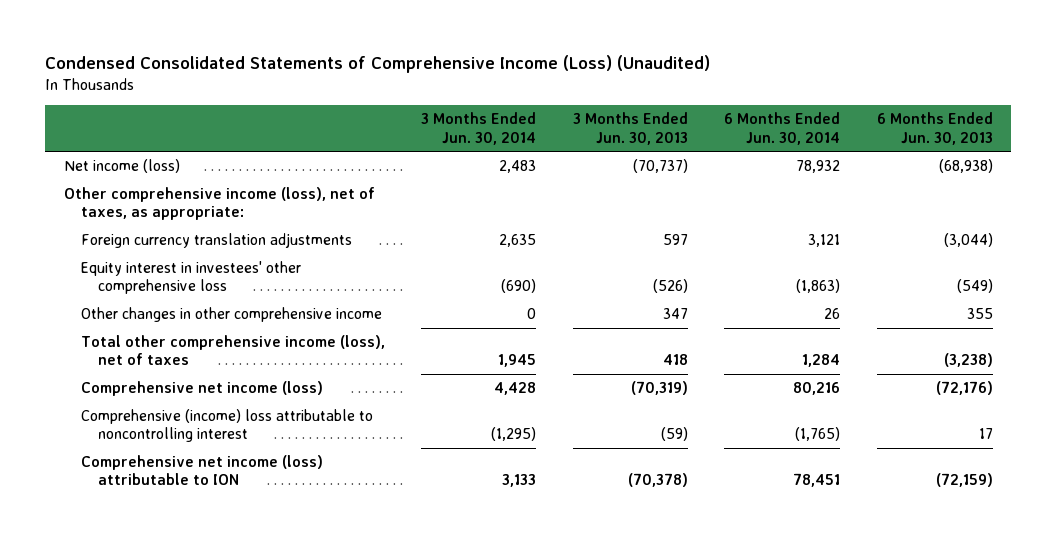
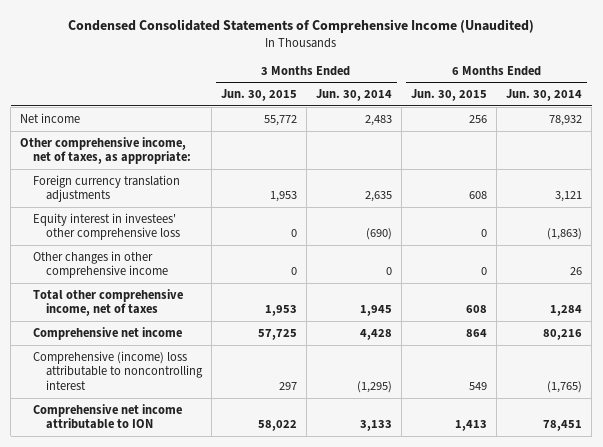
[45,55,711,74] Condensed Consolidated Statements of Comprehensive Income (Loss) (Unaudited) -> [68,18,535,33] Condensed Consolidated Statements of Comprehensive Income (Unaudited)
[572,112,688,145] 3 Months Ended Jun. 30, 2013 -> none
[876,112,993,145] 6 Months Ended Jun. 30, 2013 -> none
none -> [220,89,297,102] Jun. 30, 2015
none -> [411,89,488,102] Jun. 30, 2015
[63,159,180,174] Net income (loss) -> [20,112,81,123] Net income
[63,187,375,221] Other comprehensive income (loss), net of taxes, as appropriate: -> [20,136,192,165] Other comprehensive income, net of taxes, as appropriate:
[80,335,385,366] Total other comprehensive income (loss), net of taxes -> [33,288,184,317] Total other comprehensive income, net of taxes
[80,381,323,397] Comprehensive net income (loss) -> [33,326,183,340] Comprehensive net income
[80,455,323,486] Comprehensive net income (loss) attributable to ION -> [33,403,183,430] Comprehensive net income attributable to ION

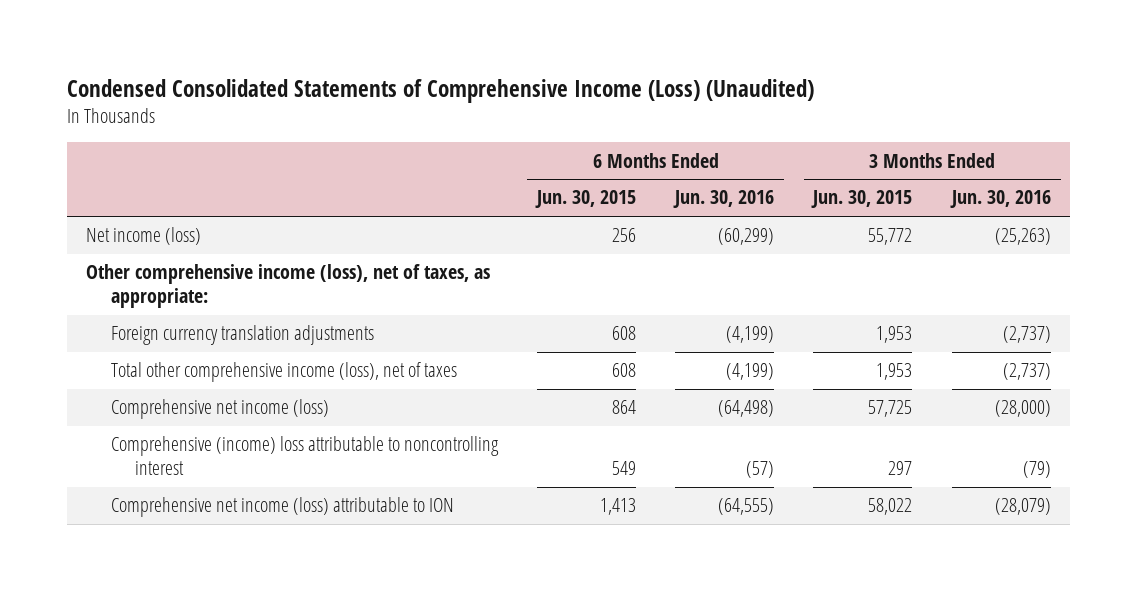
[68,18,535,33] Condensed Consolidated Statements of Comprehensive Income (Unaudited) -> [66,78,814,103] Condensed Consolidated Statements of Comprehensive Income (Loss) (Unaudited)
[315,89,392,102] Jun. 30, 2014 -> none
[506,89,583,102] Jun. 30, 2014 -> none
none -> [673,190,775,209] Jun. 30, 2016
none -> [949,190,1051,209] Jun. 30, 2016
[20,112,81,123] Net income -> [86,227,202,246] Net income (loss)
[20,136,192,165] Other comprehensive income, net of taxes, as appropriate: -> [86,264,491,309] Other comprehensive income (loss), net of taxes, as appropriate:
[33,212,180,241] Equity interest in investees' other comprehensive loss -> none
[33,250,168,279] Other changes in other comprehensive income -> none
[33,288,184,317] Total other comprehensive income, net of taxes -> [110,362,457,383] Total other comprehensive income (loss), net of taxes
[33,326,183,340] Comprehensive net income -> [110,399,329,420] Comprehensive net income (loss)
[33,403,183,430] Comprehensive net income attributable to ION -> [110,497,454,518] Comprehensive net income (loss) attributable to ION

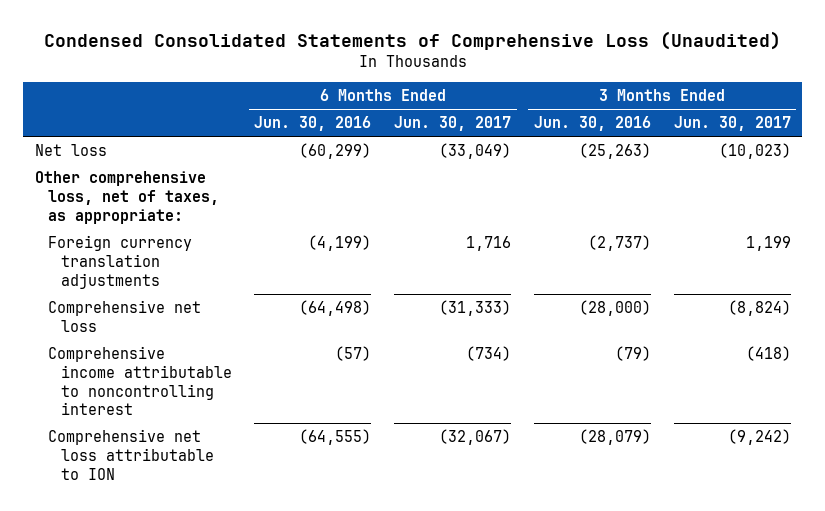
[66,78,814,103] Condensed Consolidated Statements of Comprehensive Income (Loss) (Unaudited) -> [43,30,781,50] Condensed Consolidated Statements of Comprehensive Loss (Unaudited)
[534,190,636,209] Jun. 30, 2015 -> none
[811,190,913,209] Jun. 30, 2015 -> none
none -> [394,116,512,132] Jun. 30, 2017
none -> [673,116,791,132] Jun. 30, 2017
[86,227,202,246] Net income (loss) -> [34,144,107,157] Net loss
[86,264,491,309] Other comprehensive income (loss), net of taxes, as appropriate: -> [34,171,219,224] Other comprehensive loss, net of taxes, as appropriate:
[110,362,457,383] Total other comprehensive income (loss), net of taxes -> none
[110,399,329,420] Comprehensive net income (loss) -> [47,300,201,332] Comprehensive net loss
[110,436,499,476] Comprehensive (income) loss attributable to noncontrolling interest -> [47,346,232,416] Comprehensive income attributable to noncontrolling interest
[110,497,454,518] Comprehensive net income (loss) attributable to ION -> [47,429,214,480] Comprehensive net loss attributable to ION

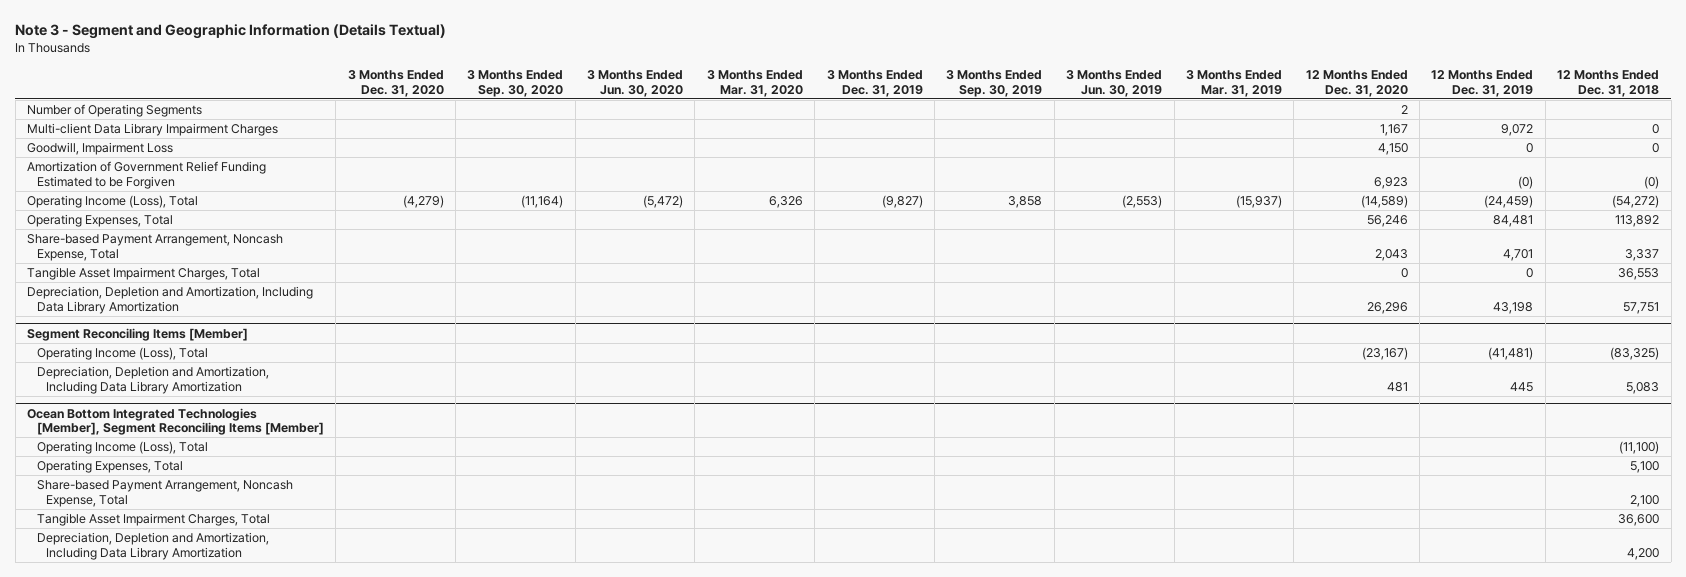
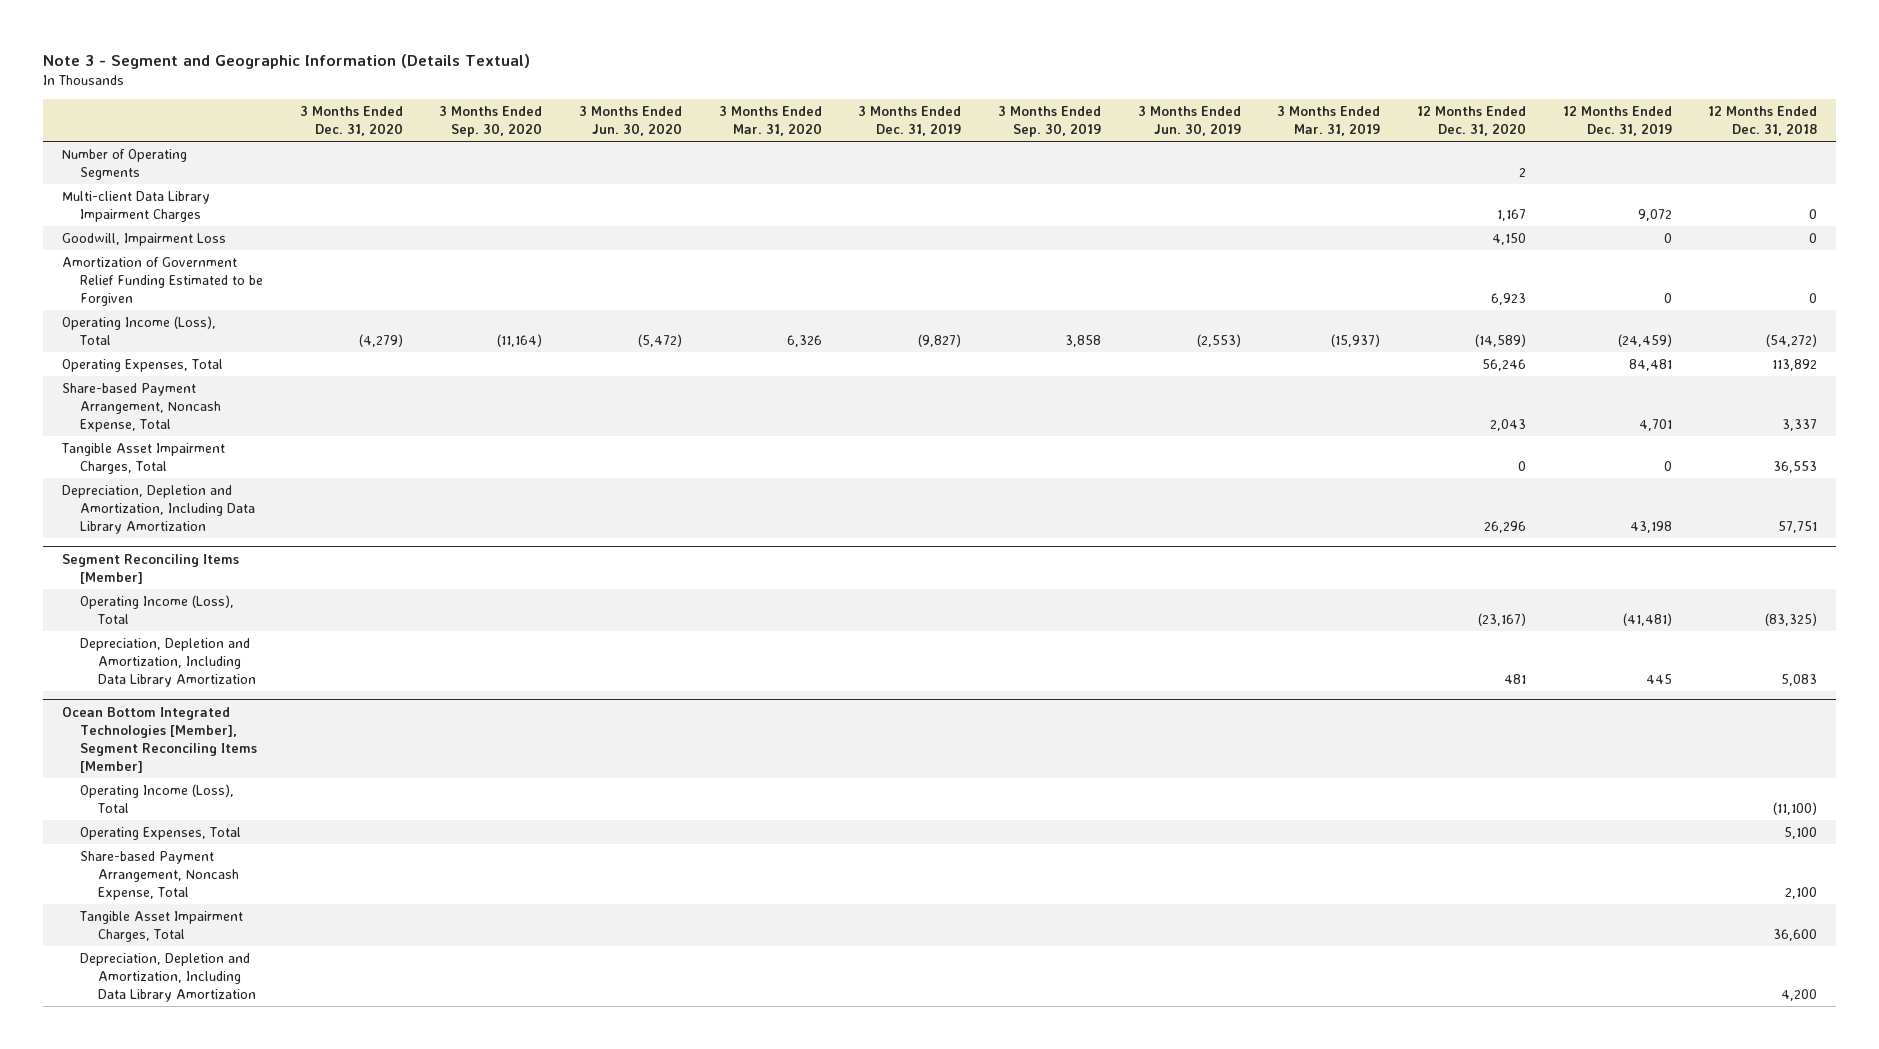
[1518,175,1534,189] (0) -> [1663,293,1672,304] 0
[1644,175,1660,189] (0) -> [1809,293,1818,304] 0

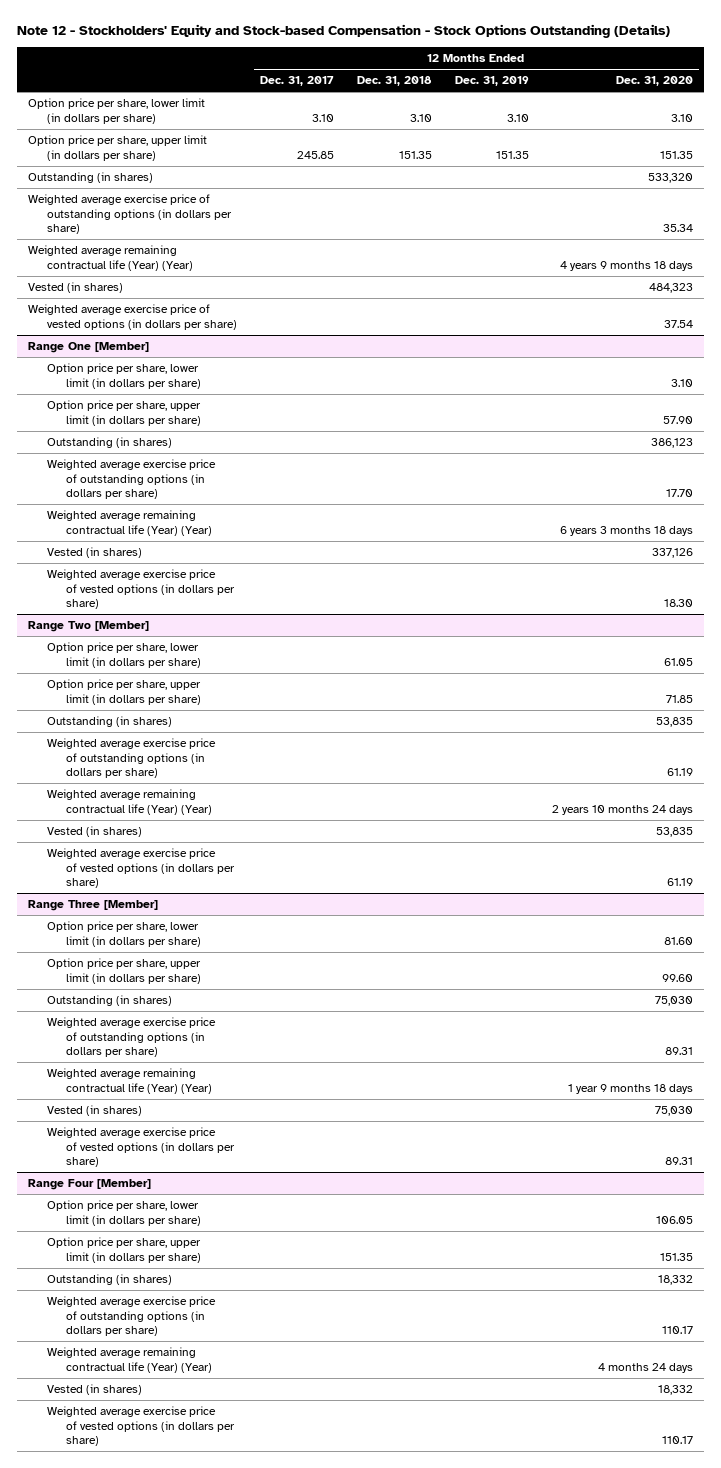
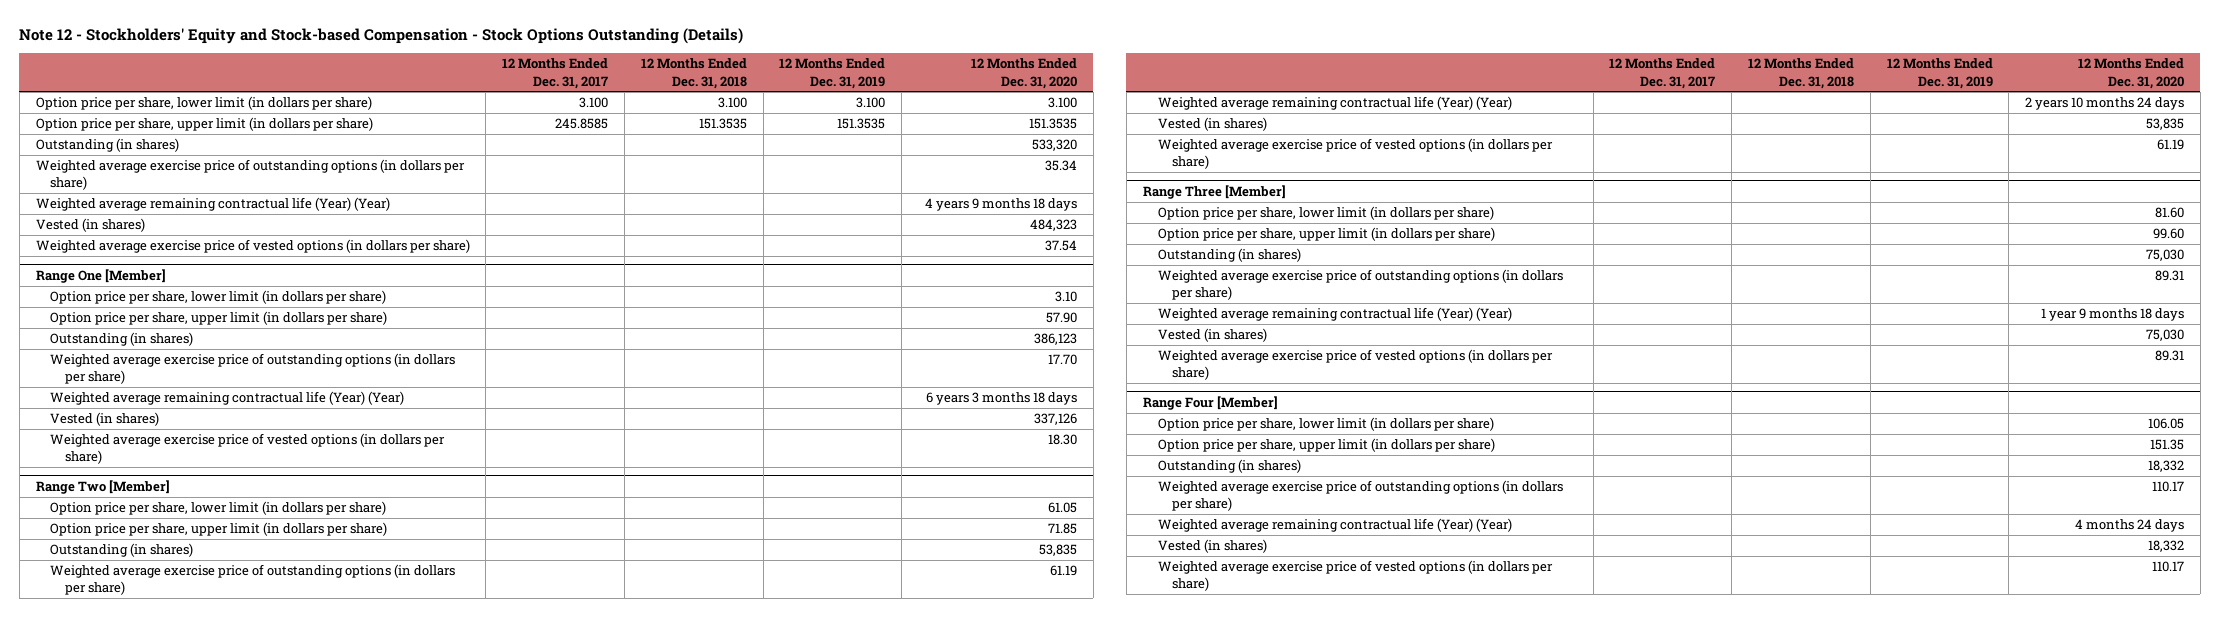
[311,113,334,122] 3.10 -> [579,97,609,109] 3.100
[409,113,432,122] 3.10 -> [717,97,747,109] 3.100
[506,113,529,122] 3.10 -> [856,97,886,109] 3.100
[670,113,693,122] 3.10 -> [1048,97,1078,109] 3.100
[296,150,334,159] 245.85 -> [555,118,609,130] 245.8585
[398,150,432,159] 151.35 -> [698,118,747,130] 151.3535
[495,150,529,159] 151.35 -> [837,118,886,130] 151.3535
[659,150,693,159] 151.35 -> [1029,118,1078,130] 151.3535

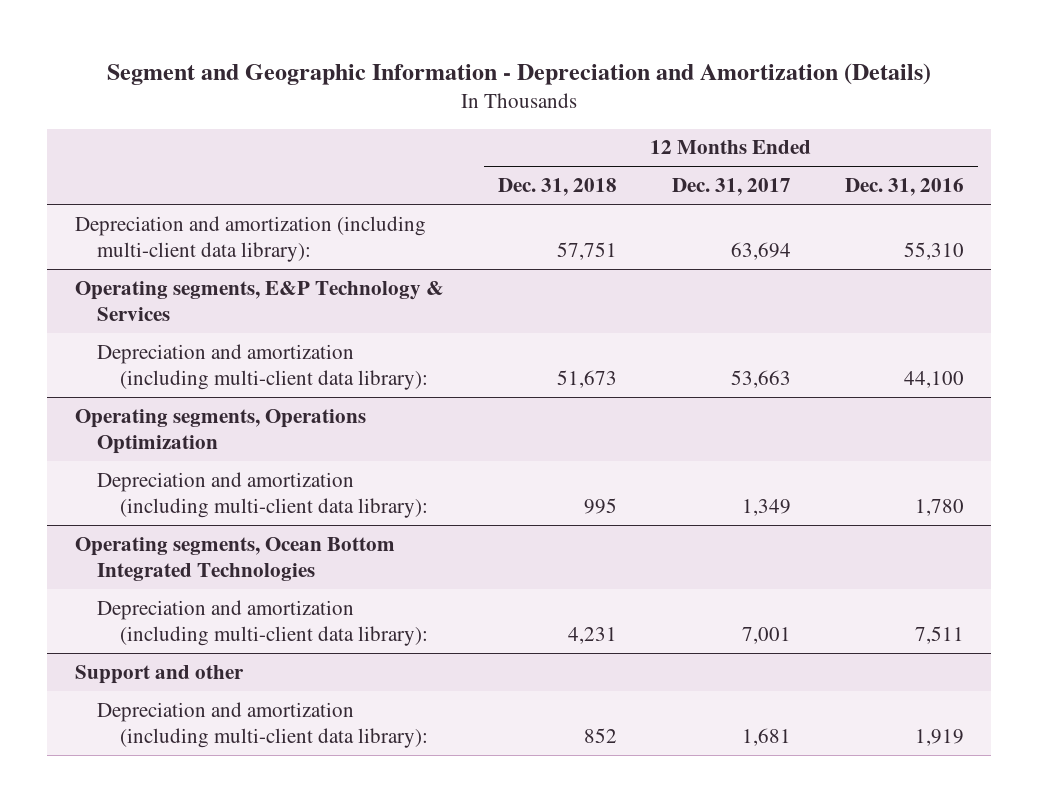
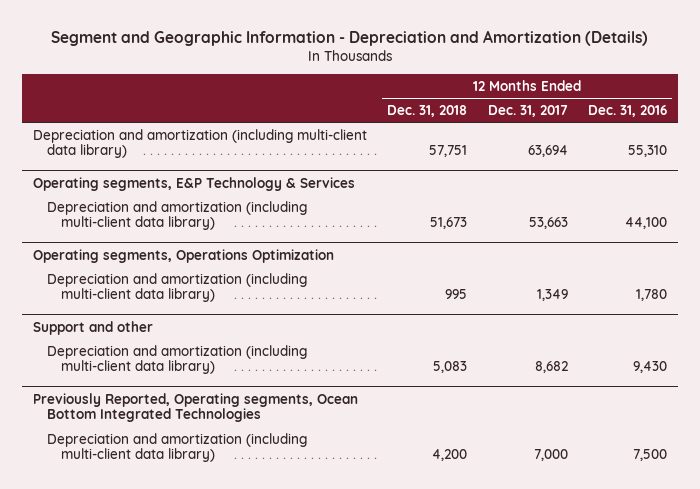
[74,215,426,263] Depreciation and amortization (including multi-client data library): -> [32,128,367,159] Depreciation and amortization (including multi-client data library)
[97,343,428,391] Depreciation and amortization (including multi-client data library): -> [46,200,307,231] Depreciation and amortization (including multi-client data library)
[74,536,395,582] Operating segments, Ocean Bottom Integrated Technologies -> none
[97,599,428,647] Depreciation and amortization (including multi-client data library): -> none
[97,471,428,519] Depreciation and amortization (including multi-client data library): -> [46,272,307,303] Depreciation and amortization (including multi-client data library)
[97,701,428,749] Depreciation and amortization (including multi-client data library): -> [46,344,307,375] Depreciation and amortization (including multi-client data library)
[584,728,618,744] 852 -> [433,361,468,374] 5,083
[741,728,791,747] 1,681 -> [534,361,568,374] 8,682
[915,729,965,747] 1,919 -> [633,361,668,374] 9,430
none -> [32,392,358,423] Previously Reported, Operating segments, Ocean Bottom Integrated Technologies
none -> [46,432,307,463] Depreciation and amortization (including multi-client data library)

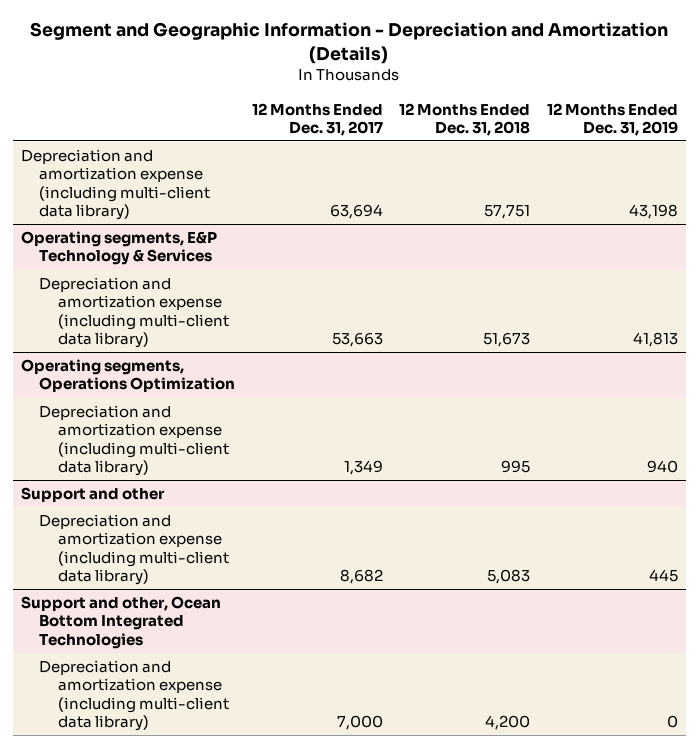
[588,105,668,118] Dec. 31, 2016 -> none
none -> [546,102,678,136] 12 Months Ended Dec. 31, 2019
[32,128,367,159] Depreciation and amortization (including multi-client data library) -> [20,149,211,220] Depreciation and amortization expense (including multi-client data library)
[46,200,307,231] Depreciation and amortization (including multi-client data library) -> [39,277,229,348] Depreciation and amortization expense (including multi-client data library)
[46,272,307,303] Depreciation and amortization (including multi-client data library) -> [39,405,229,476] Depreciation and amortization expense (including multi-client data library)
[32,392,358,423] Previously Reported, Operating segments, Ocean Bottom Integrated Technologies -> none
[46,344,307,375] Depreciation and amortization (including multi-client data library) -> [39,514,229,585] Depreciation and amortization expense (including multi-client data library)
none -> [20,596,221,649] Support and other, Ocean Bottom Integrated Technologies
[46,432,307,463] Depreciation and amortization (including multi-client data library) -> [39,660,229,731] Depreciation and amortization expense (including multi-client data library)

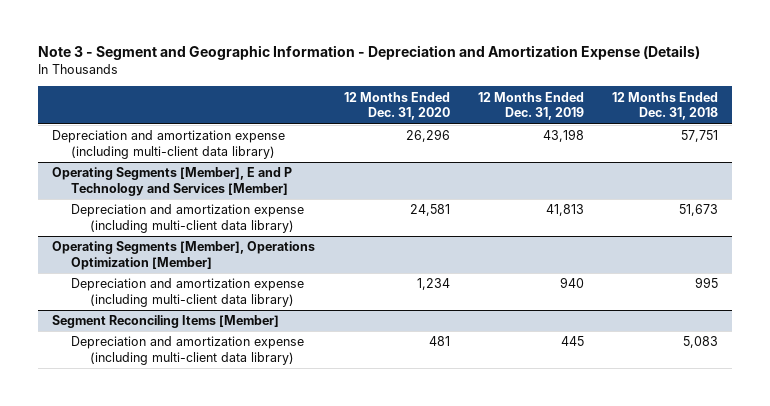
[30,22,669,64] Segment and Geographic Information - Depreciation and Amortization (Details) -> [38,45,701,61] Note 3 - Segment and Geographic Information - Depreciation and Amortization Expense (Details)
[251,102,383,136] 12 Months Ended Dec. 31, 2017 -> none
none -> [343,91,450,121] 12 Months Ended Dec. 31, 2020
[20,231,217,266] Operating segments, E&P Technology & Services -> [52,167,293,196] Operating Segments [Member], E and P Technology and Services [Member]
[20,359,236,393] Operating segments, Operations Optimization -> [52,241,316,270] Operating Segments [Member], Operations Optimization [Member]
[20,487,165,503] Support and other -> none
none -> [52,315,280,329] Segment Reconciling Items [Member]
[20,596,221,649] Support and other, Ocean Bottom Integrated Technologies -> none
[39,660,229,731] Depreciation and amortization expense (including multi-client data library) -> none

